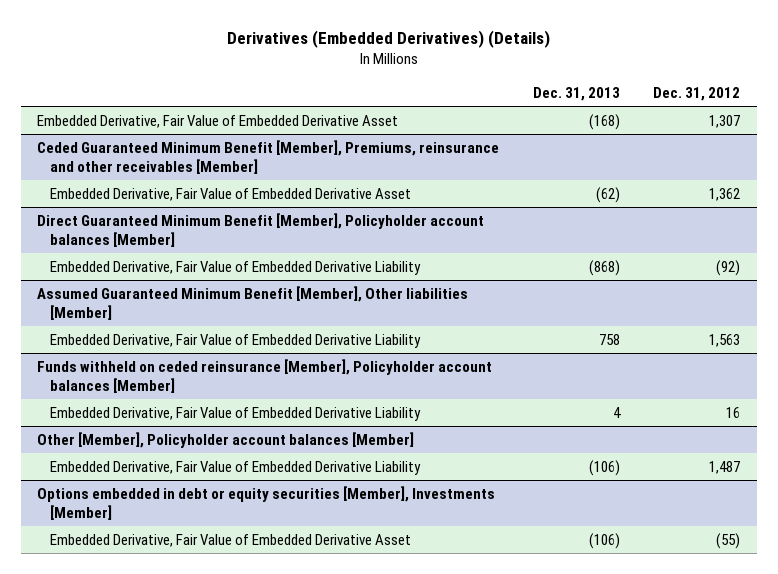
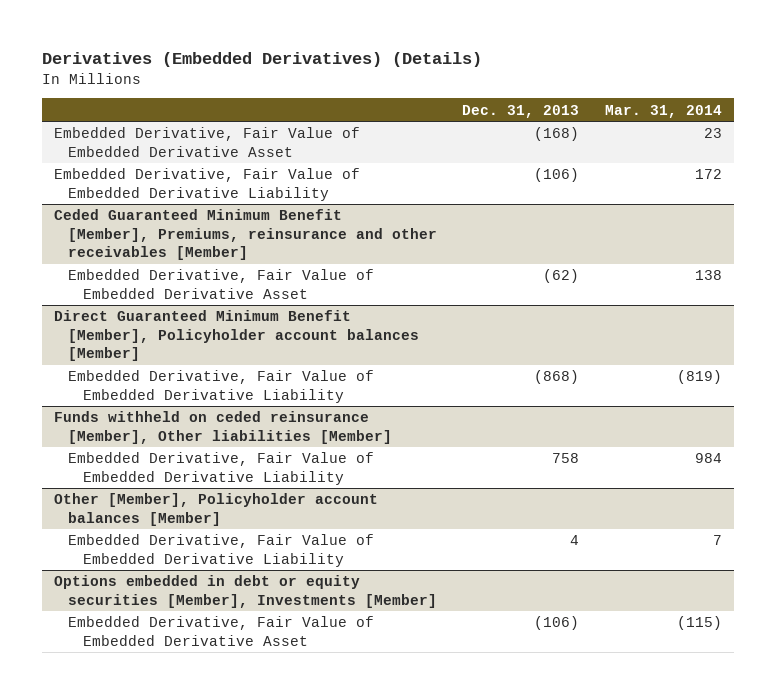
[653,87,741,102] Dec. 31, 2012 -> none
none -> [604,104,722,118] Mar. 31, 2014
none -> [54,168,361,201] Embedded Derivative, Fair Value of Embedded Derivative Liability
[37,285,469,320] Assumed Guaranteed Minimum Benefit [Member], Other liabilities [Member] -> none
none -> [54,411,393,444] Funds withheld on ceded reinsurance [Member], Other liabilities [Member]
[37,358,493,393] Funds withheld on ceded reinsurance [Member], Policyholder account balances [Member] -> none
[49,406,421,421] Embedded Derivative, Fair Value of Embedded Derivative Liability -> none
[588,459,620,476] (106) -> [570,535,580,546] 4

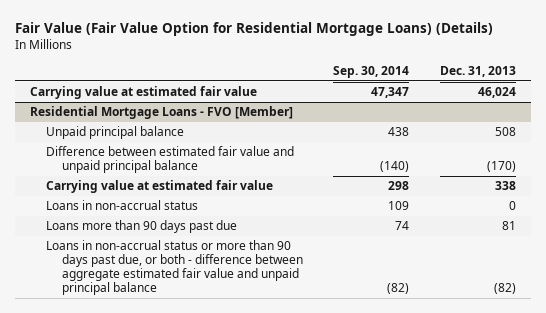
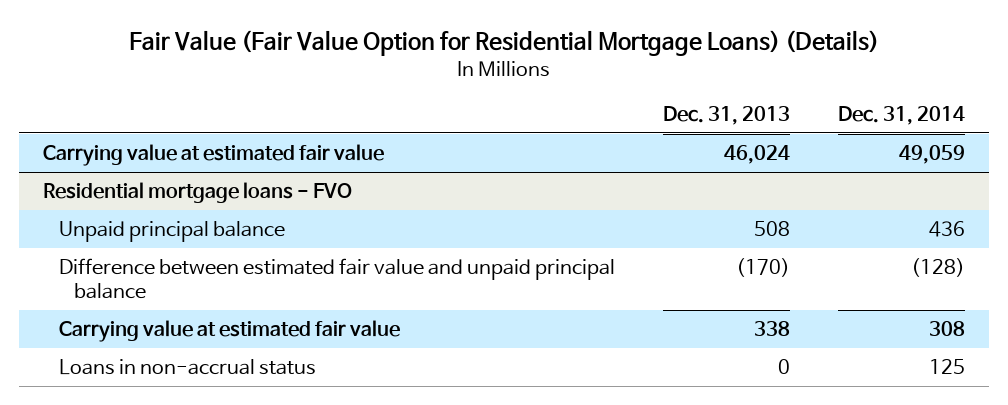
[333,66,410,79] Sep. 30, 2014 -> none
none -> [838,106,966,126] Dec. 31, 2014
[29,106,293,120] Residential Mortgage Loans - FVO [Member] -> [43,181,353,203] Residential mortgage loans - FVO
[45,220,237,234] Loans more than 90 days past due -> none
[45,240,303,296] Loans in non-accrual status or more than 90 days past due, or both - difference between aggregate estimated fair value and unpaid principal balance -> none

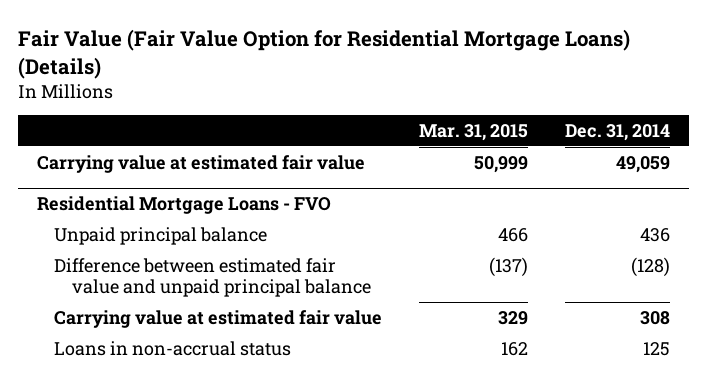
[662,106,790,126] Dec. 31, 2013 -> none
none -> [419,124,529,142] Mar. 31, 2015
[43,181,353,203] Residential mortgage loans - FVO -> [36,196,331,215] Residential Mortgage Loans - FVO

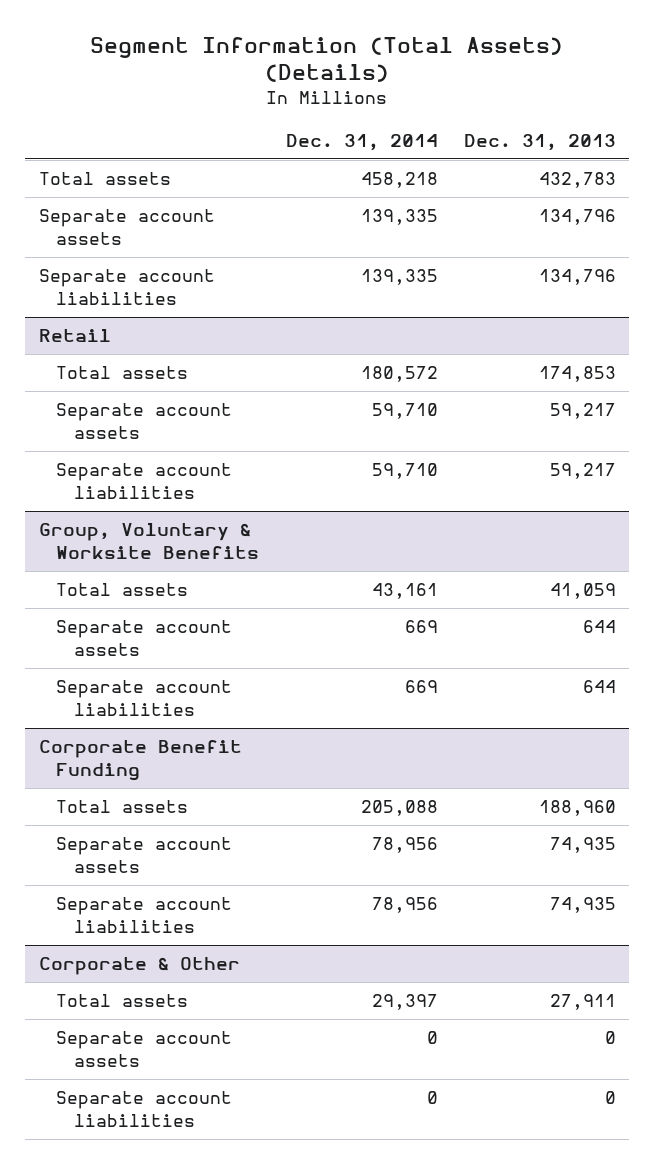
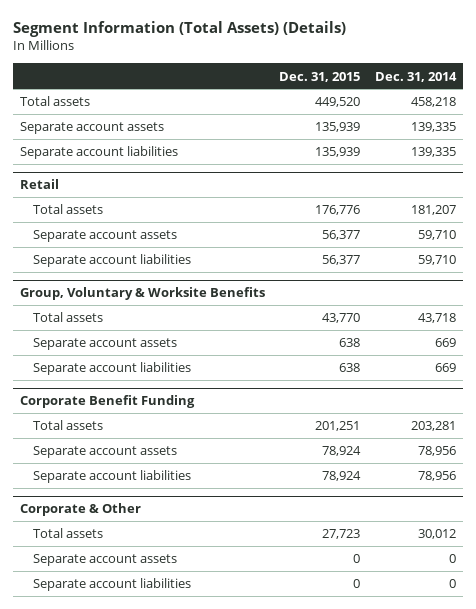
[463,134,616,152] Dec. 31, 2013 -> none
none -> [279,71,361,82] Dec. 31, 2015
[360,366,438,383] 180,572 -> [410,205,456,216] 181,207
[371,583,438,600] 43,161 -> [417,313,456,324] 43,718
[360,800,438,817] 205,088 -> [410,421,456,432] 203,281
[371,994,438,1011] 29,397 -> [417,529,456,540] 30,012

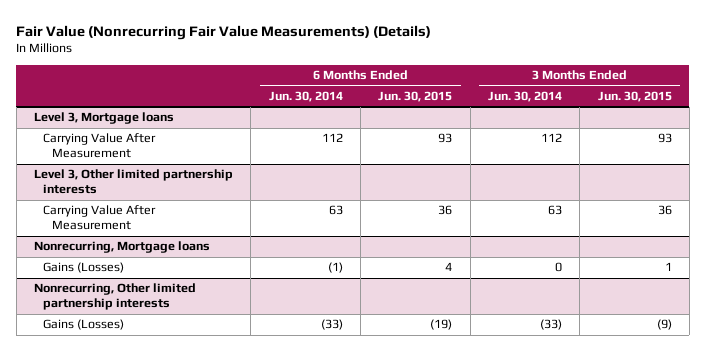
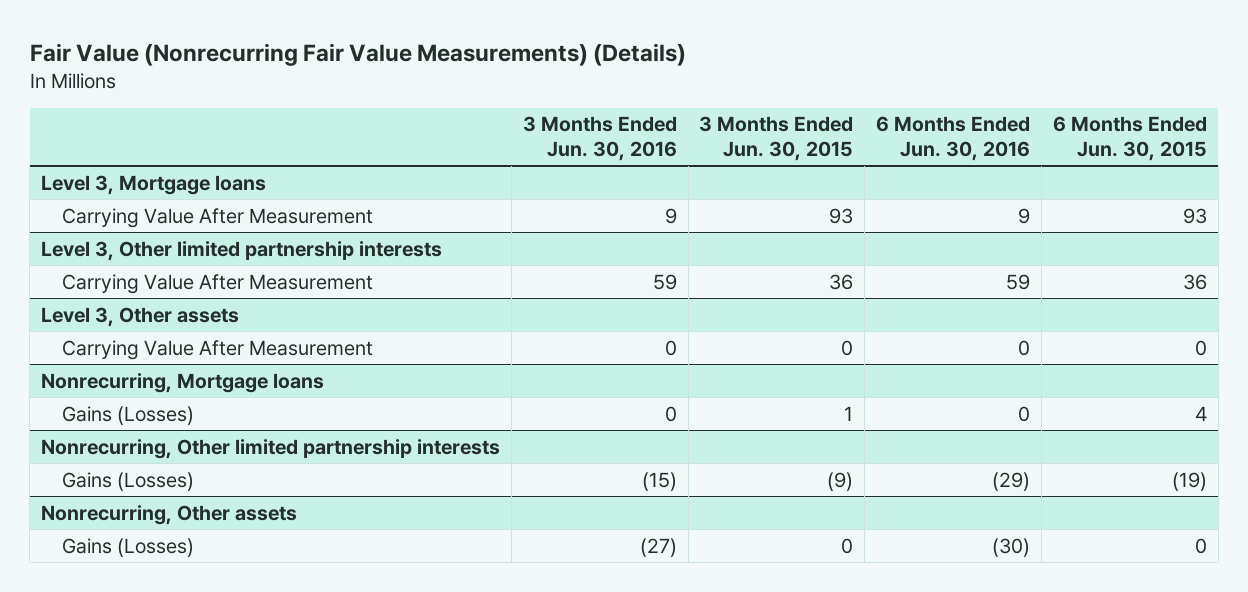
[268,90,343,102] Jun. 30, 2014 -> none
[487,90,562,102] Jun. 30, 2014 -> none
none -> [522,116,677,161] 3 Months Ended Jun. 30, 2016
none -> [876,116,1031,161] 6 Months Ended Jun. 30, 2016
none -> [41,306,240,327] Level 3, Other assets
none -> [62,339,374,360] Carrying Value After Measurement
none -> [41,504,298,525] Nonrecurring, Other assets
none -> [62,537,195,557] Gains (Losses)

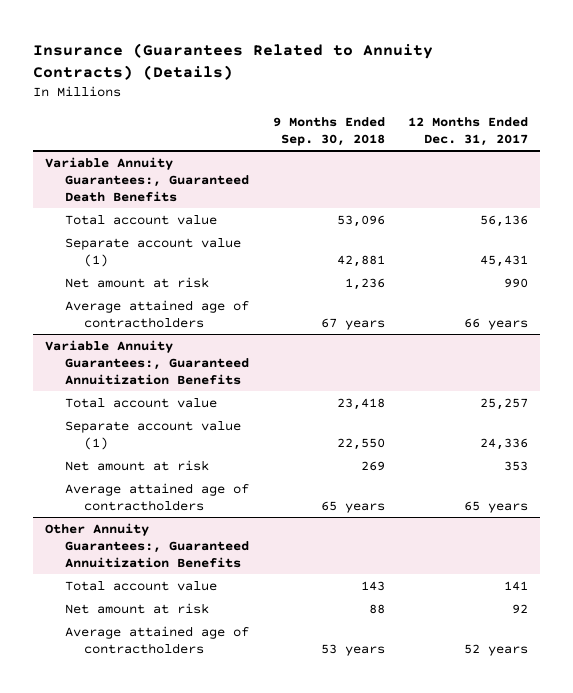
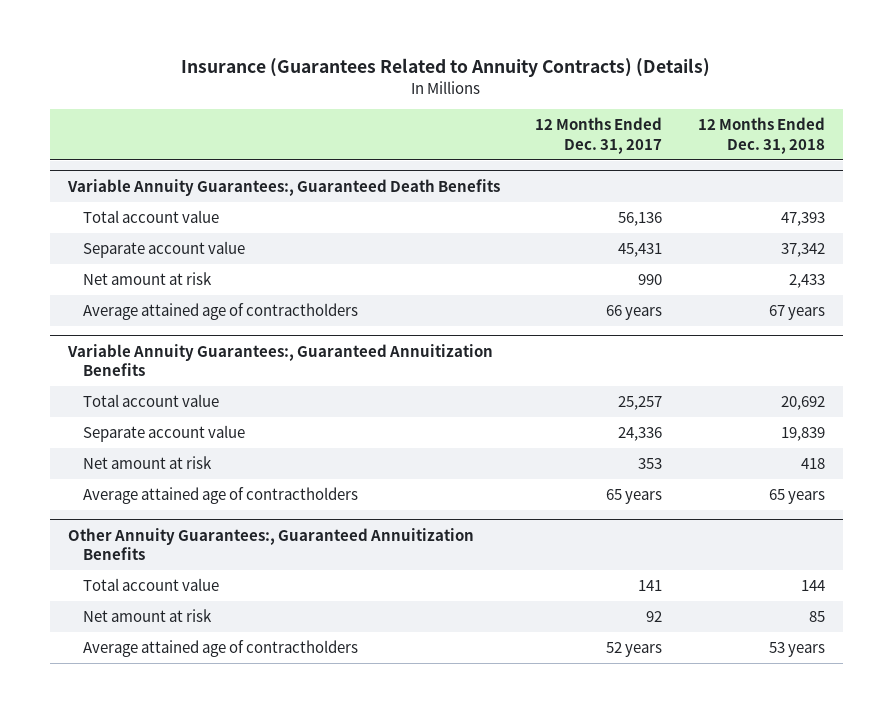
[272,117,385,147] 9 Months Ended Sep. 30, 2018 -> none
none -> [698,117,826,154] 12 Months Ended Dec. 31, 2018
[64,237,241,267] Separate account value (1) -> [83,240,246,258] Separate account value
[64,420,241,450] Separate account value (1) -> [83,424,246,442] Separate account value

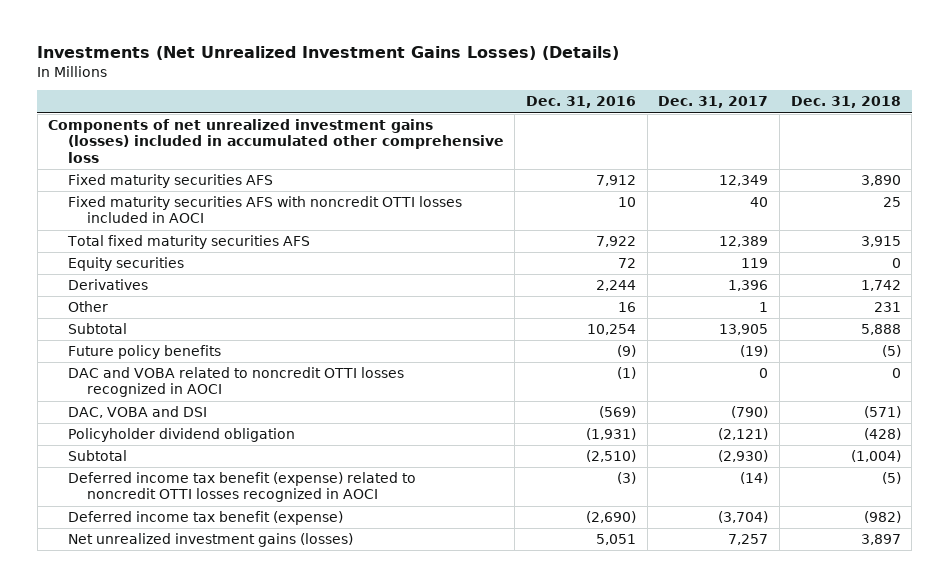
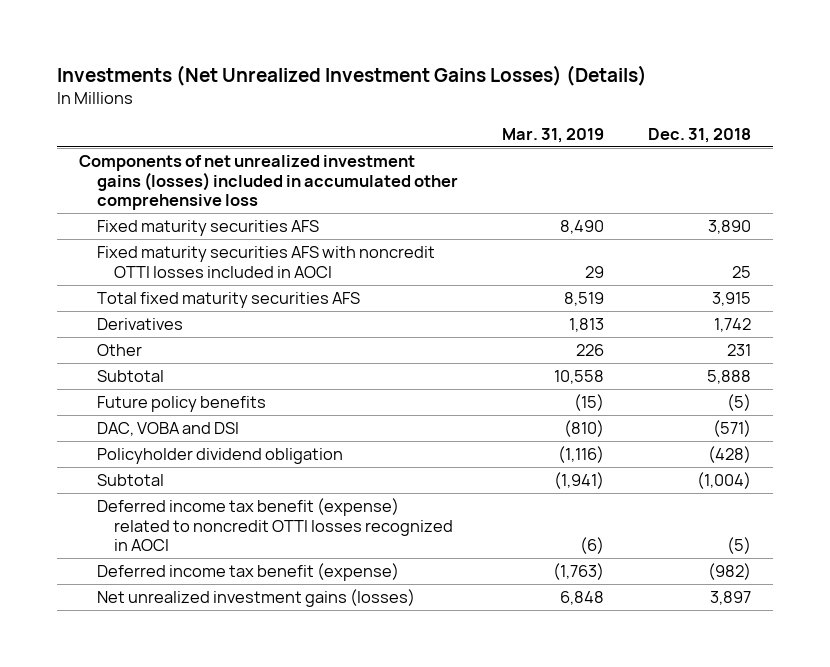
[526,96,637,109] Dec. 31, 2016 -> none
[658,96,769,109] Dec. 31, 2017 -> none
none -> [501,127,604,143] Mar. 31, 2019
[67,257,184,272] Equity securities -> none
[67,367,404,398] DAC and VOBA related to noncredit OTTI losses recognized in AOCI -> none

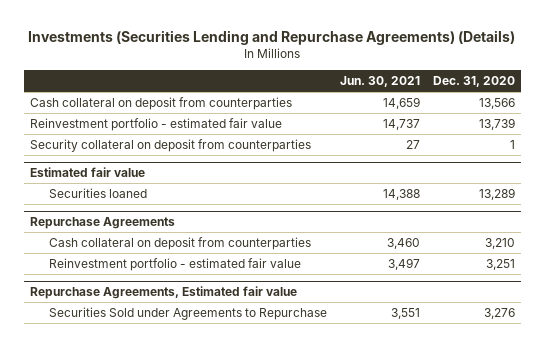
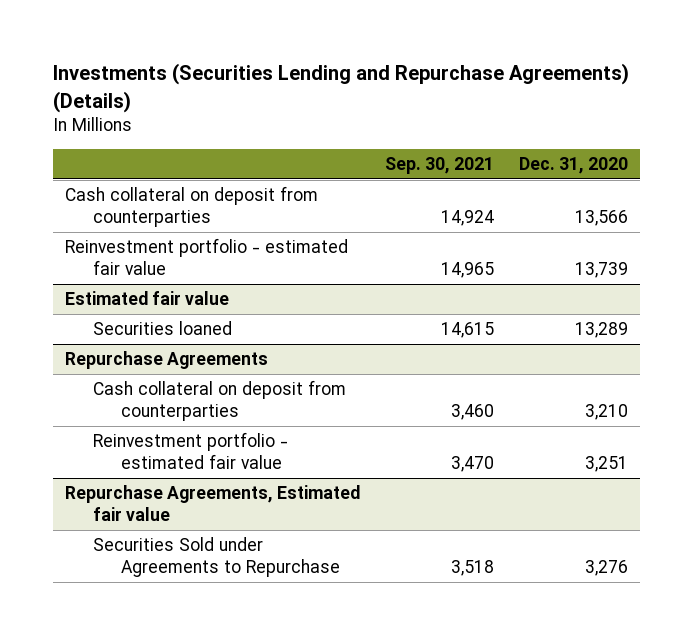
[339,76,420,88] Jun. 30, 2021 -> none
none -> [385,157,495,175] Sep. 30, 2021
[30,138,312,152] Security collateral on deposit from counterparties -> none

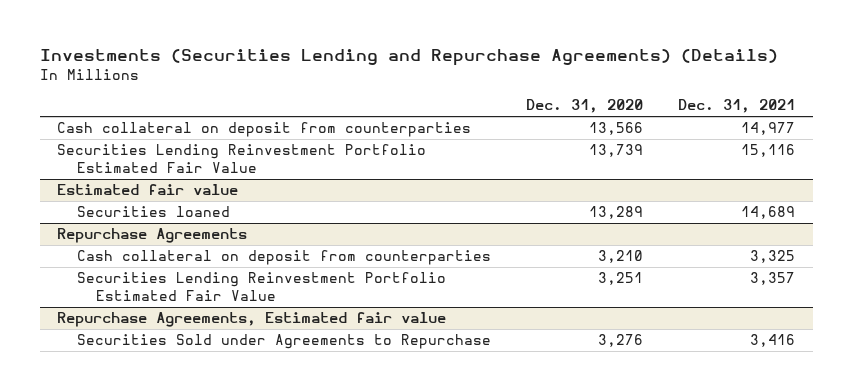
[385,157,495,175] Sep. 30, 2021 -> none
none -> [678,99,796,114] Dec. 31, 2021
[65,238,349,276] Reinvestment portfolio - estimated fair value -> [57,144,427,174] Securities Lending Reinvestment Portfolio Estimated Fair Value
[93,432,289,470] Reinvestment portfolio - estimated fair value -> [76,272,446,302] Securities Lending Reinvestment Portfolio Estimated Fair Value

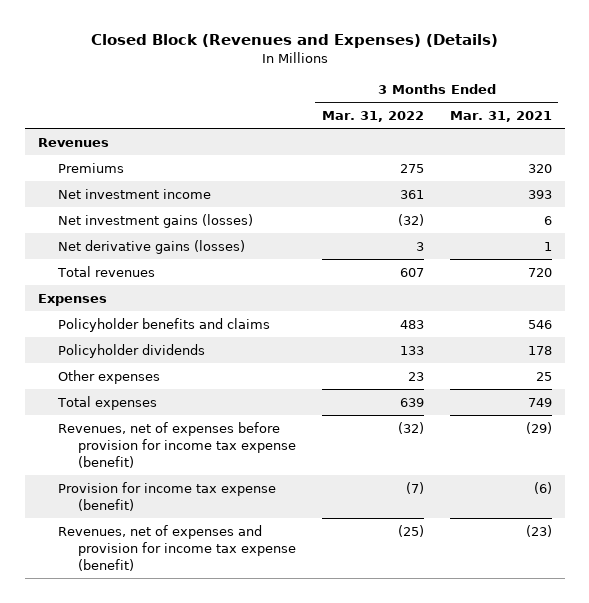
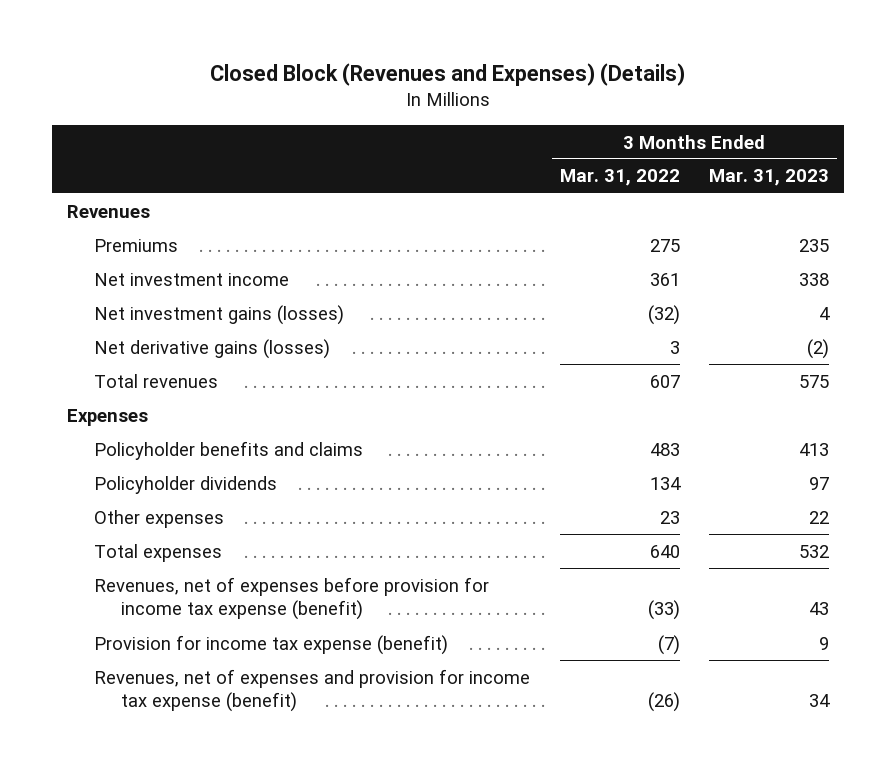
[449,111,552,123] Mar. 31, 2021 -> none
none -> [709,169,830,187] Mar. 31, 2023
[399,345,424,355] 133 -> [649,476,681,490] 134
[399,397,424,407] 639 -> [649,544,680,558] 640
[397,421,424,434] (32) -> [647,600,680,621] (33)
[397,524,424,537] (25) -> [647,692,680,713] (26)

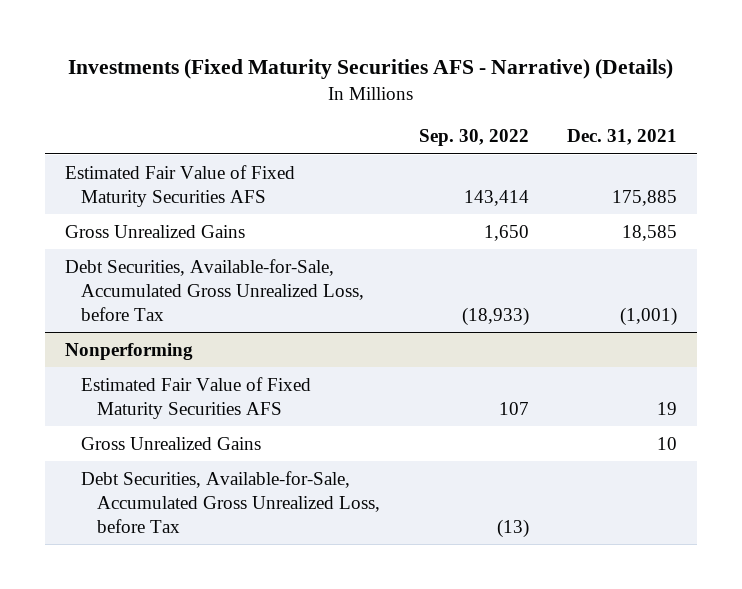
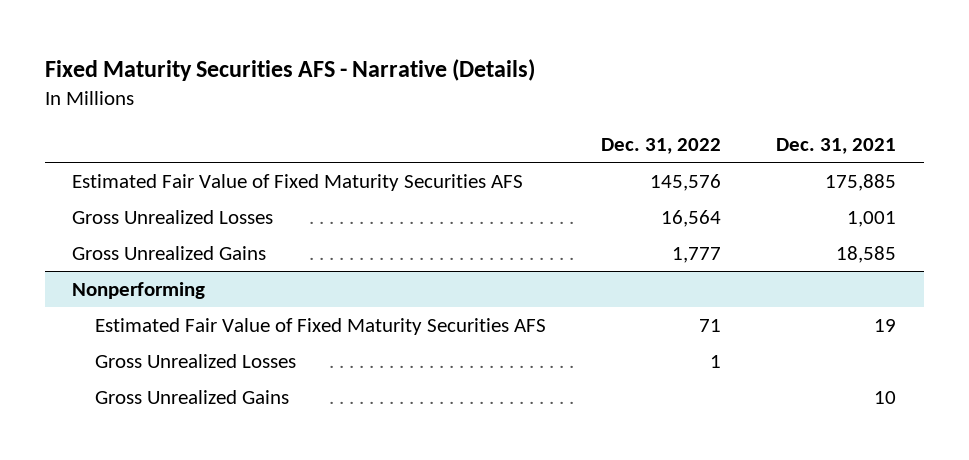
[67,59,673,80] Investments (Fixed Maturity Securities AFS - Narrative) (Details) -> [44,59,535,82] Fixed Maturity Securities AFS - Narrative (Details)
[418,129,529,147] Sep. 30, 2022 -> none
none -> [601,137,722,154] Dec. 31, 2022
none -> [72,209,274,224] Gross Unrealized Losses
[64,258,364,322] Debt Securities, Available-for-Sale, Accumulated Gross Unrealized Loss, before Tax -> none
none -> [95,353,297,368] Gross Unrealized Losses
[80,470,380,534] Debt Securities, Available-for-Sale, Accumulated Gross Unrealized Loss, before Tax -> none

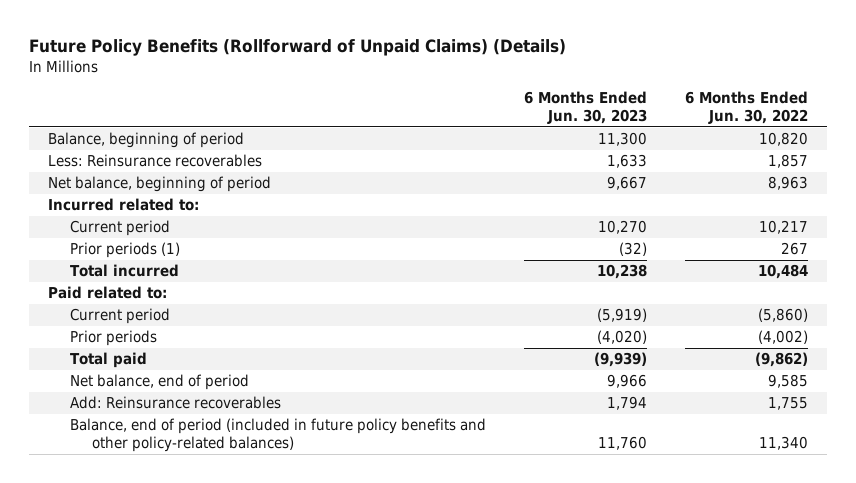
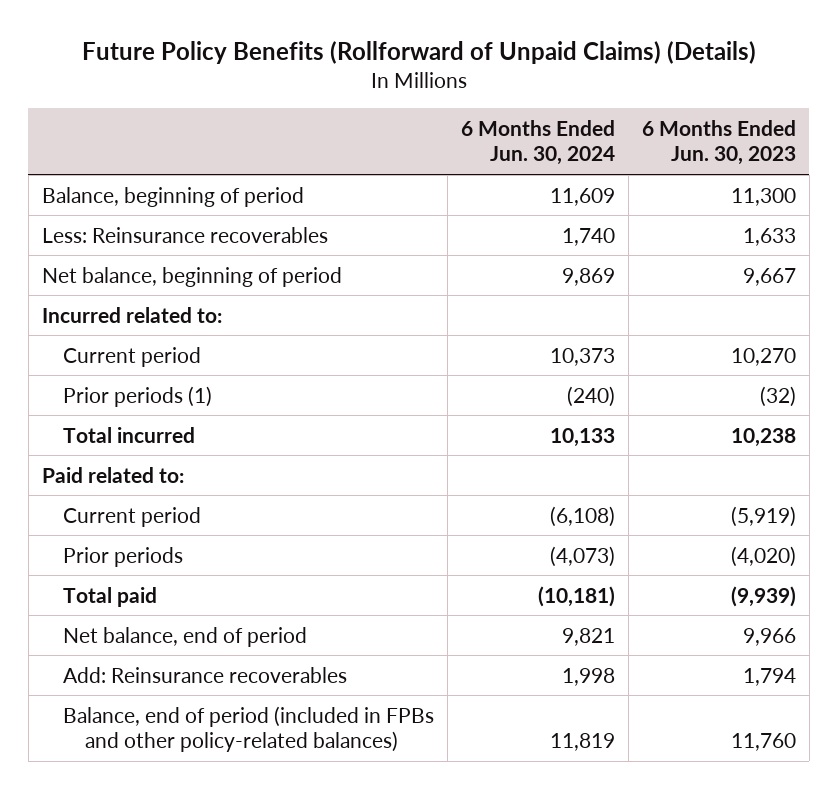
[685,91,809,124] 6 Months Ended Jun. 30, 2022 -> none
none -> [461,119,616,166] 6 Months Ended Jun. 30, 2024
[70,418,487,453] Balance, end of period (included in future policy benefits and other policy-related balances) -> [63,705,435,752] Balance, end of period (included in FPBs and other policy-related balances)

